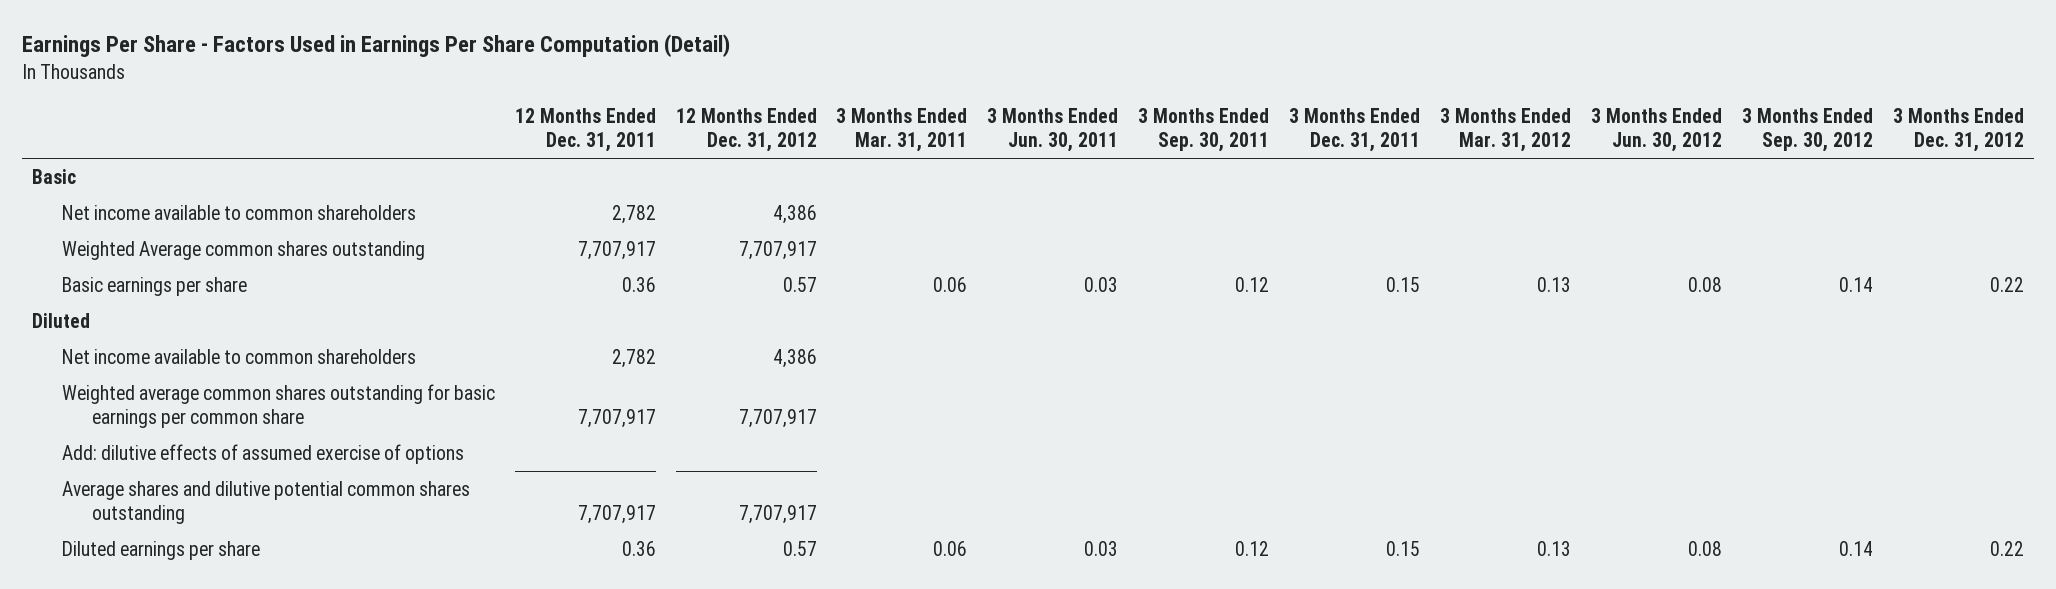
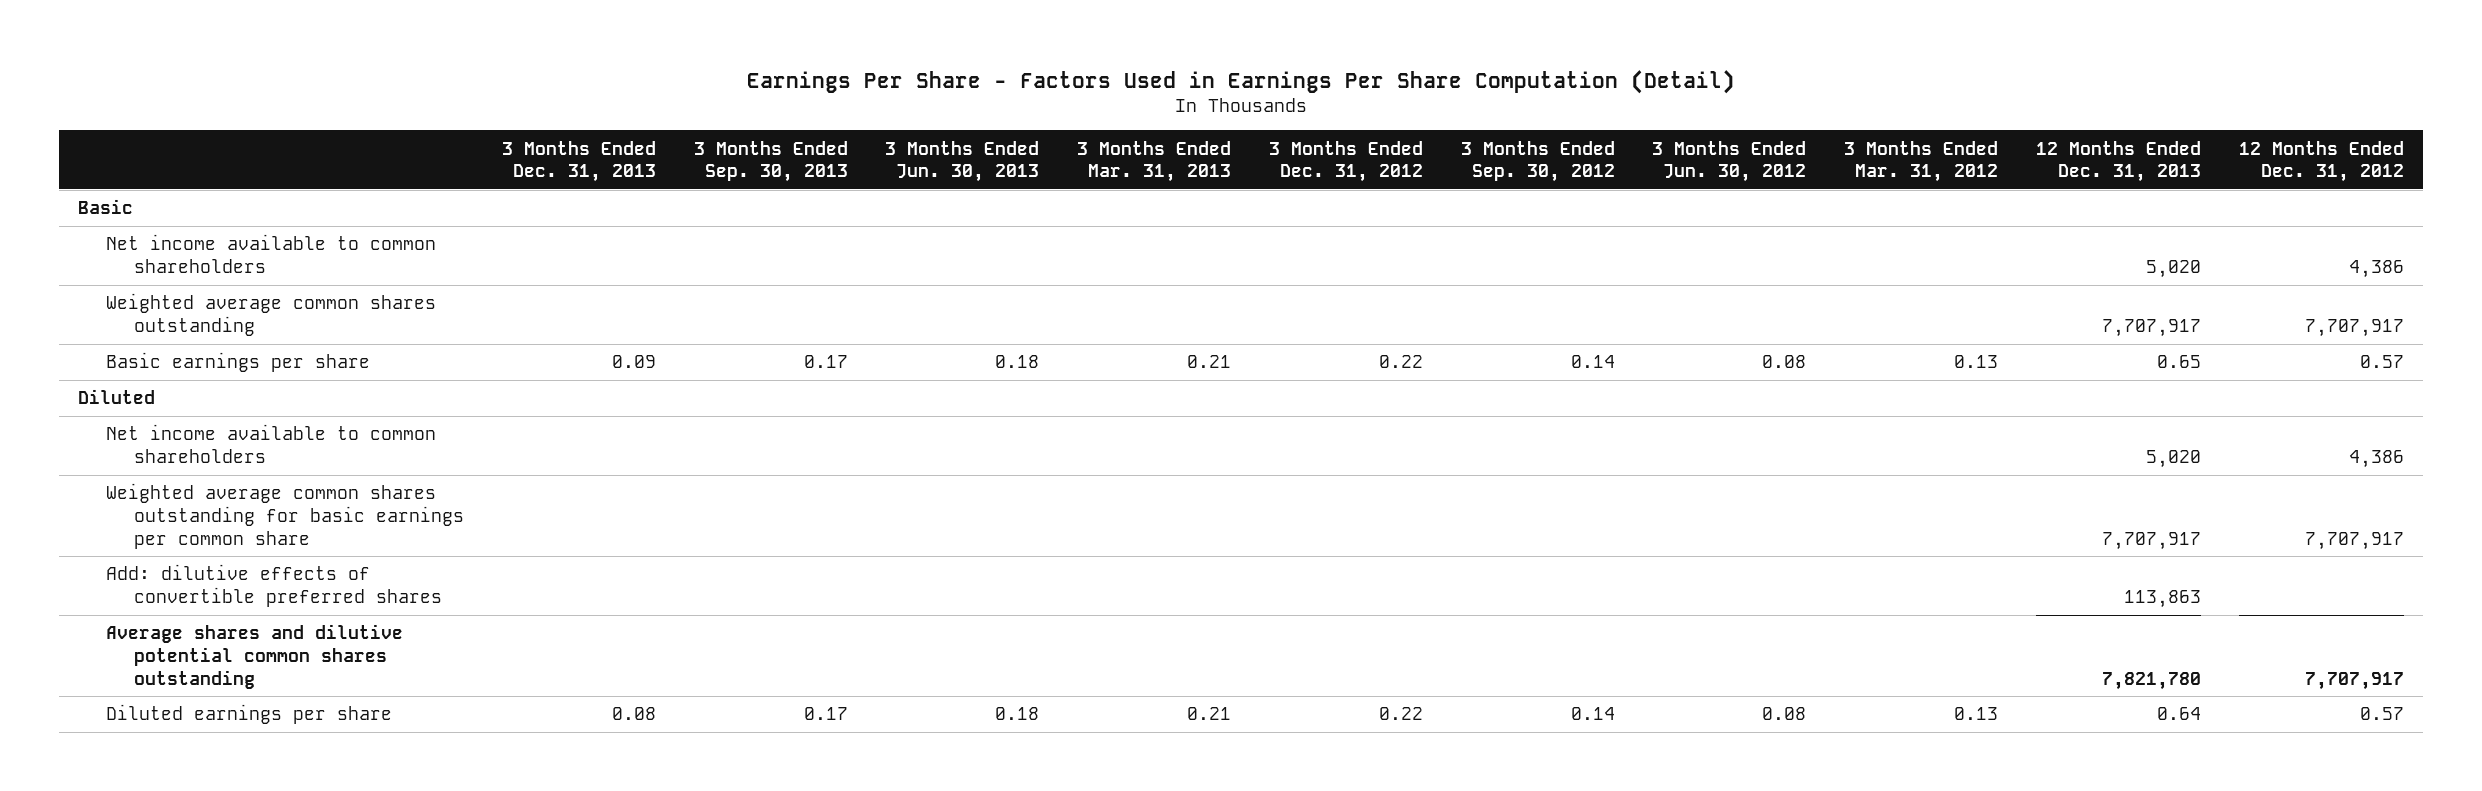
[514,108,656,152] 12 Months Ended Dec. 31, 2011 -> none
[836,108,968,152] 3 Months Ended Mar. 31, 2011 -> none
[987,108,1119,152] 3 Months Ended Jun. 30, 2011 -> none
[1138,108,1270,152] 3 Months Ended Sep. 30, 2011 -> none
[1289,108,1421,152] 3 Months Ended Dec. 31, 2011 -> none
none -> [501,140,656,183] 3 Months Ended Dec. 31, 2013
none -> [693,140,848,183] 3 Months Ended Sep. 30, 2013
none -> [885,140,1040,183] 3 Months Ended Jun. 30, 2013
none -> [1077,140,1232,183] 3 Months Ended Mar. 31, 2013
none -> [2035,140,2201,183] 12 Months Ended Dec. 31, 2013
[61,241,425,261] Weighted Average common shares outstanding -> [106,293,437,337] Weighted average common shares outstanding
[61,444,464,465] Add: dilutive effects of assumed exercise of options -> [106,564,443,608] Add: dilutive effects of convertible preferred shares

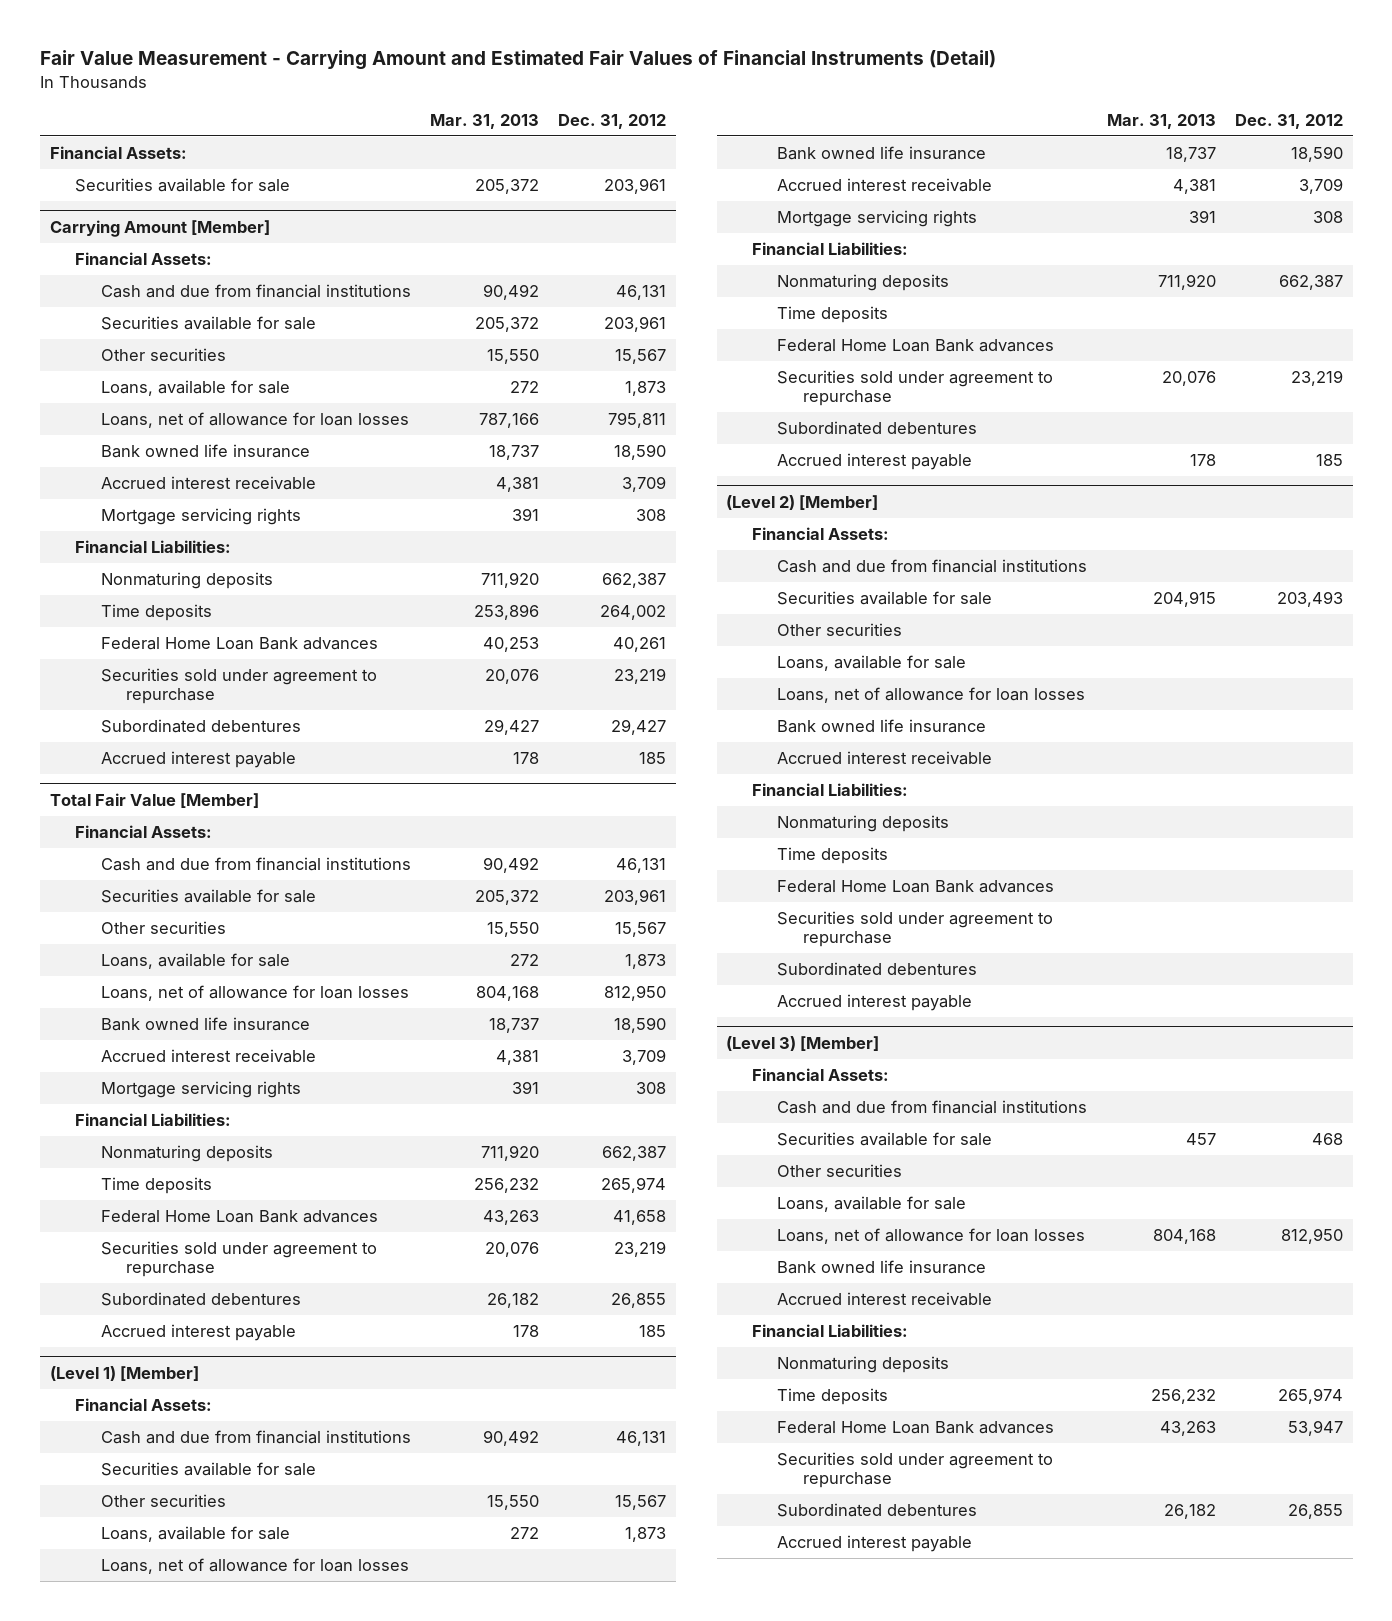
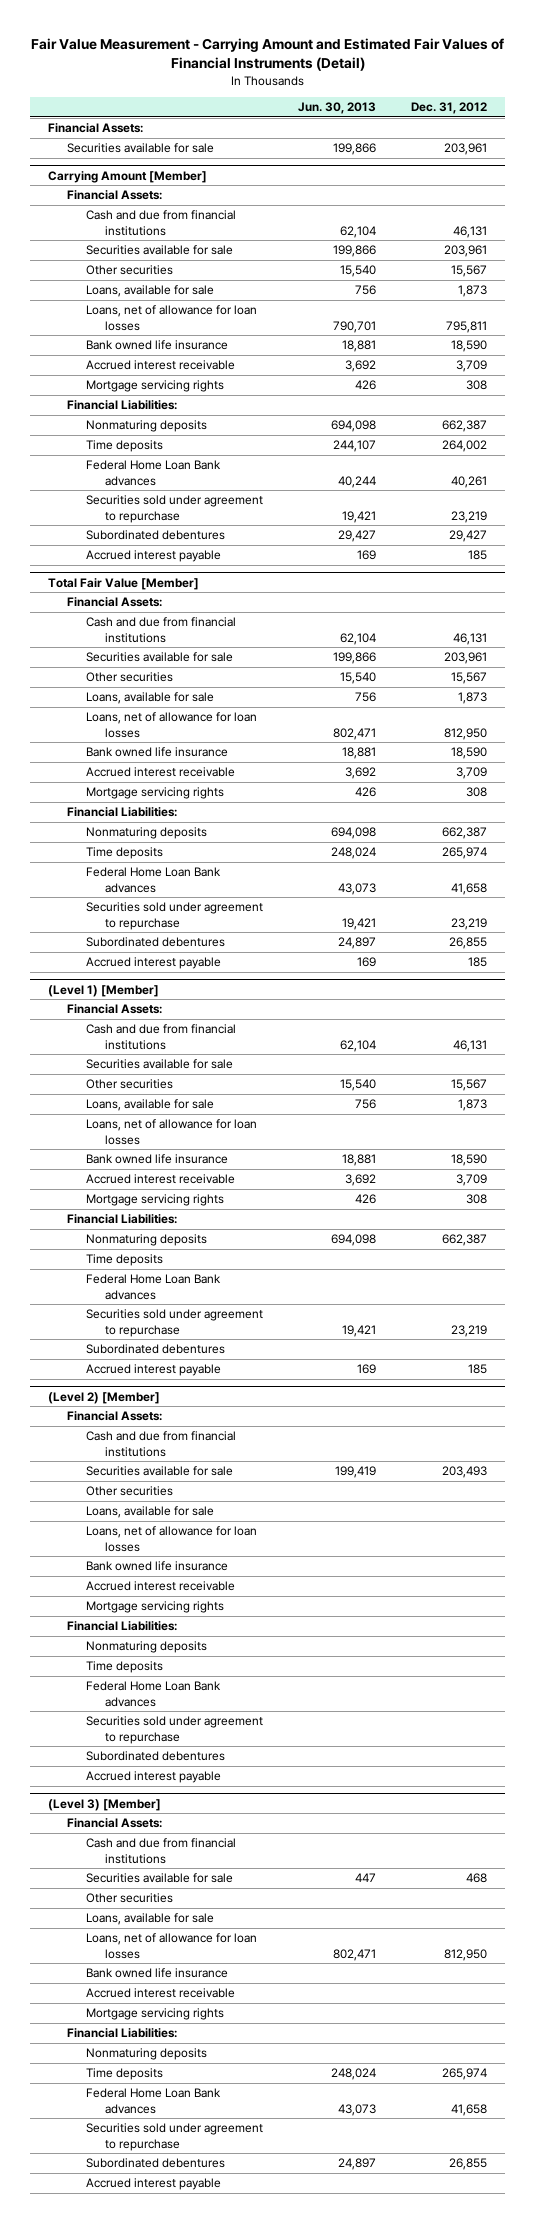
[429,113,539,129] Mar. 31, 2013 -> none
none -> [297,102,376,115] Jun. 30, 2013
none -> [85,1601,224,1614] Mortgage servicing rights
none -> [85,2008,224,2021] Mortgage servicing rights
[1287,1419,1343,1436] 53,947 -> [451,2103,488,2116] 41,658

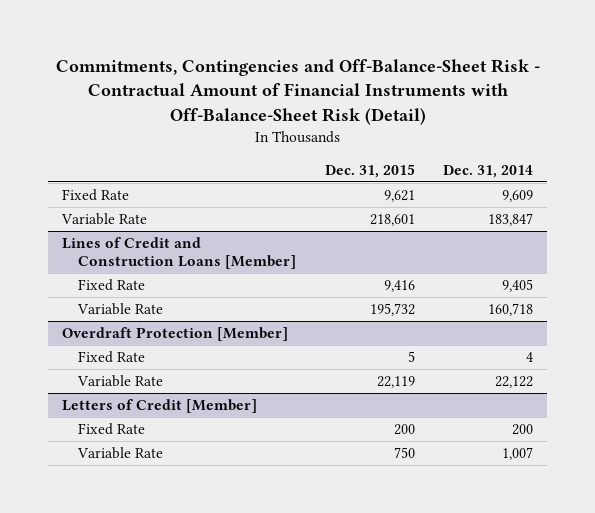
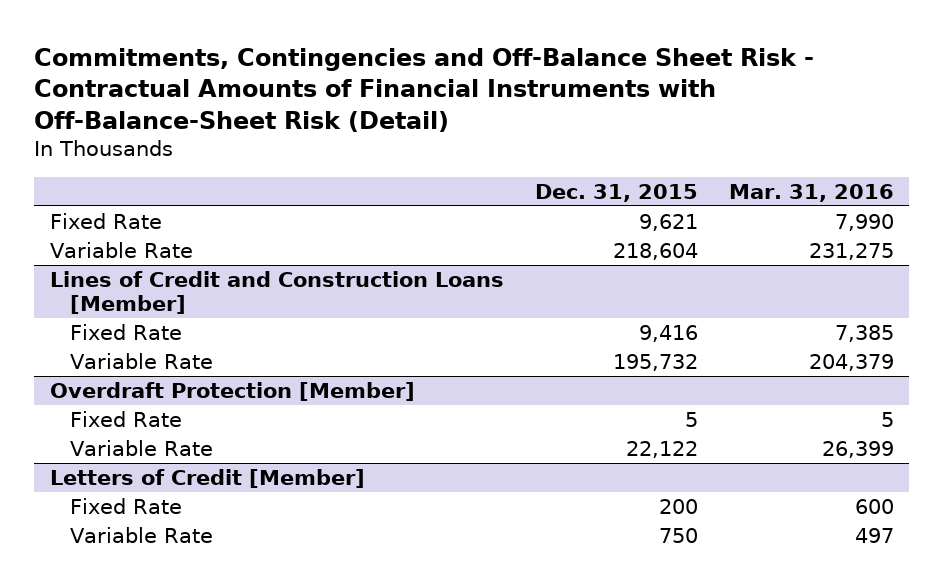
[55,59,540,125] Commitments, Contingencies and Off-Balance-Sheet Risk - Contractual Amount of Financial Instruments with Off-Balance-Sheet Risk (Detail) -> [34,47,815,132] Commitments, Contingencies and Off-Balance Sheet Risk - Contractual Amounts of Financial Instruments with Off-Balance-Sheet Risk (Detail)
[443,164,534,178] Dec. 31, 2014 -> none
none -> [728,183,894,202] Mar. 31, 2016
[369,214,415,227] 218,601 -> [612,242,698,260] 218,604
[376,376,415,389] 22,119 -> [625,440,698,458] 22,122

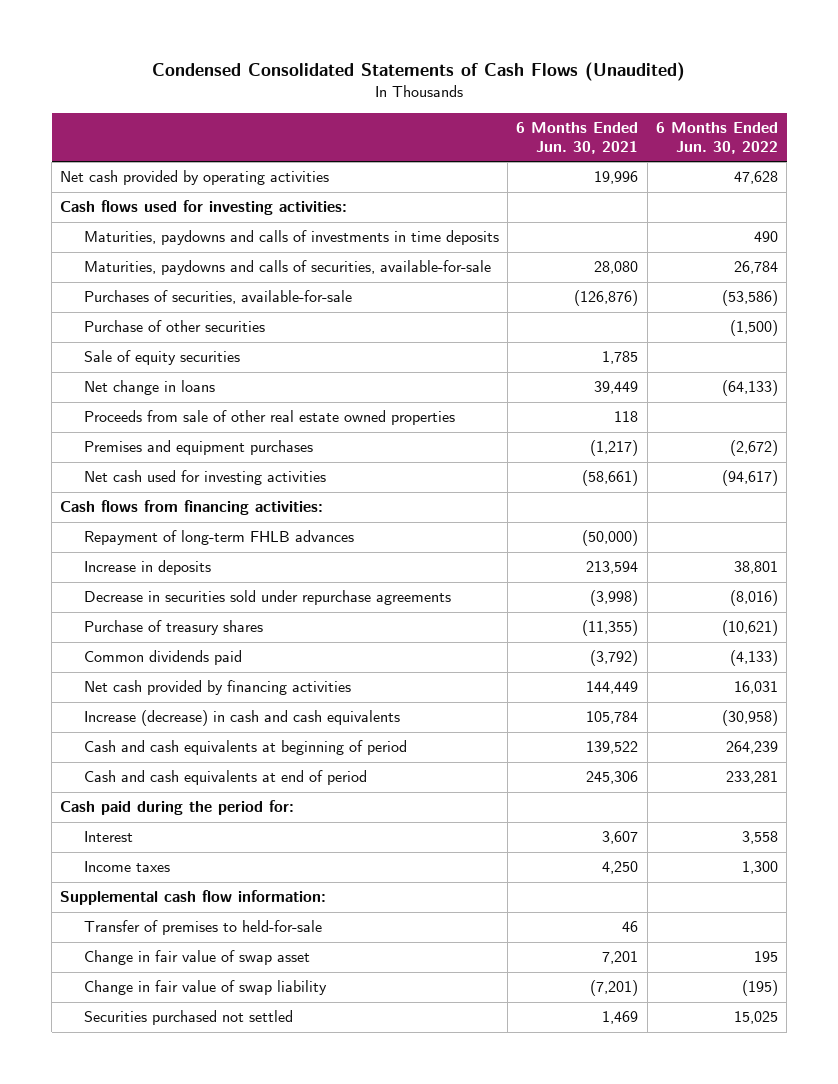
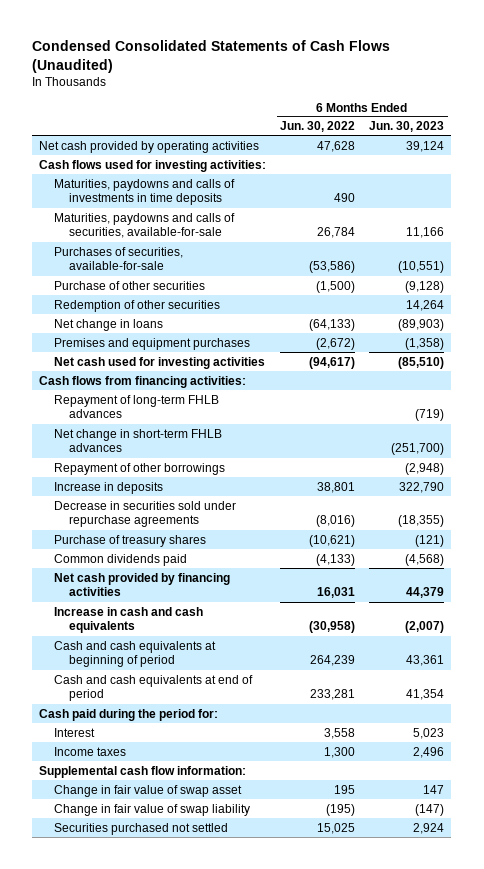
[516,121,639,154] 6 Months Ended Jun. 30, 2021 -> none
none -> [369,121,445,133] Jun. 30, 2023
[83,350,240,366] Sale of equity securities -> none
none -> [54,299,221,312] Redemption of other securities
[83,410,455,426] Proceeds from sale of other real estate owned properties -> none
none -> [54,428,223,453] Net change in short-term FHLB advances
none -> [54,462,226,475] Repayment of other borrowings
[83,710,400,727] Increase (decrease) in cash and cash equivalents -> [54,606,204,634] Increase in cash and cash equivalents
[83,920,322,936] Transfer of premises to held-for-sale -> none

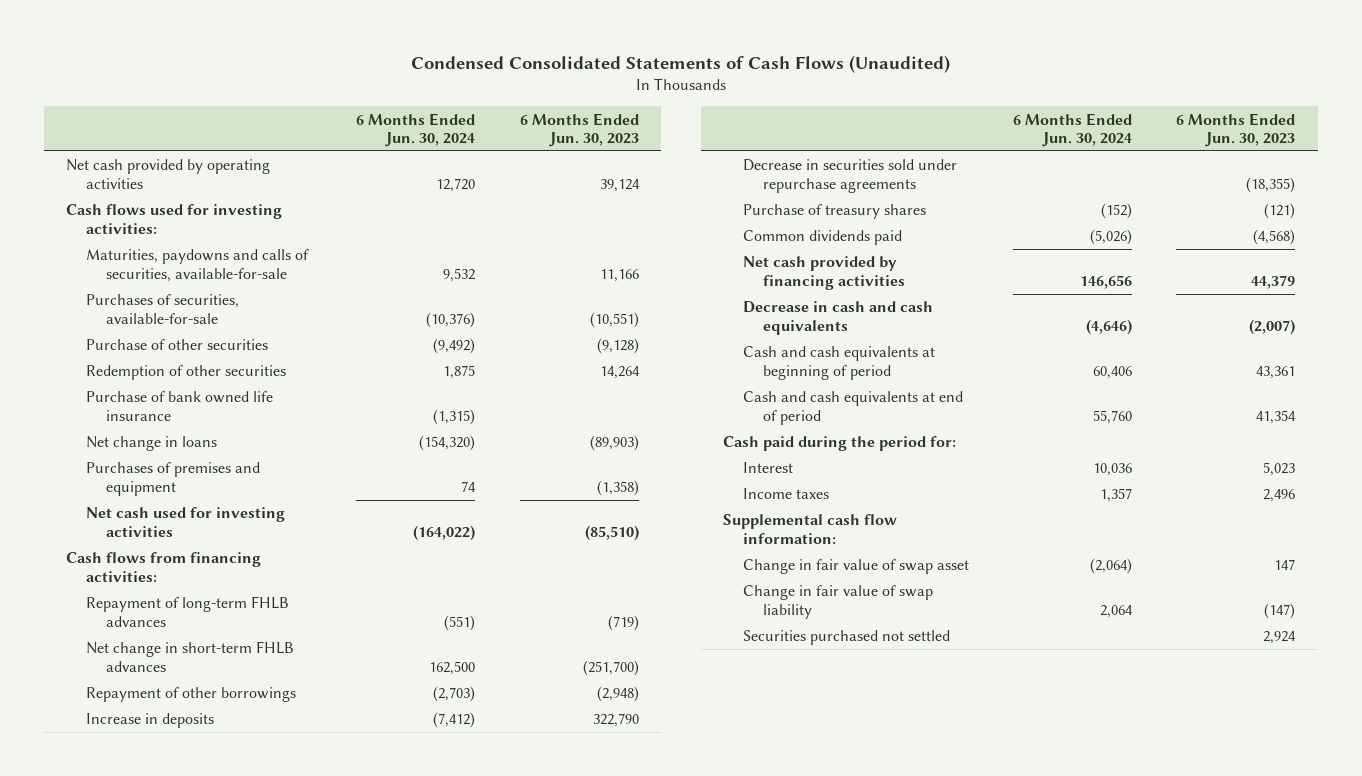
[280,121,356,133] Jun. 30, 2022 -> none
none -> [356,112,476,147] 6 Months Ended Jun. 30, 2024
[54,178,236,206] Maturities, paydowns and calls of investments in time deposits -> none
none -> [86,391,274,421] Purchase of bank owned life insurance
[54,337,251,350] Premises and equipment purchases -> [86,462,261,496] Purchases of premises and equipment
[54,606,204,634] Increase in cash and cash equivalents -> [742,301,933,335] Decrease in cash and cash equivalents

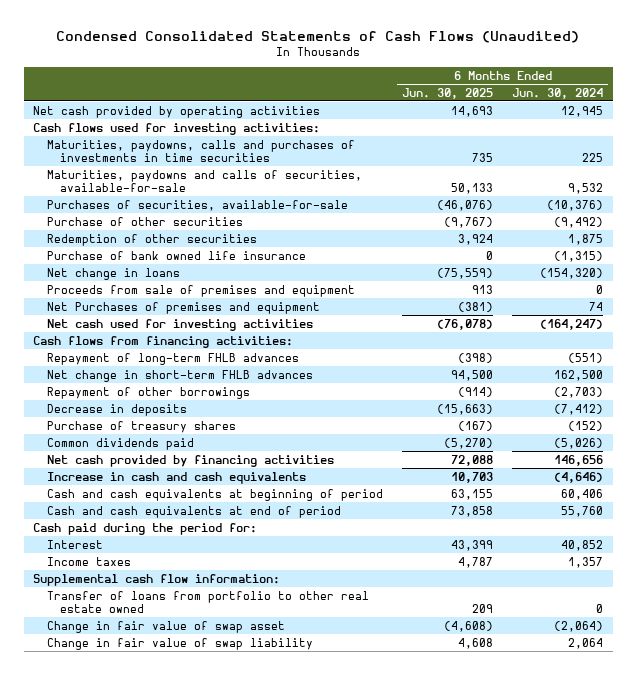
[519,112,639,147] 6 Months Ended Jun. 30, 2023 -> none
none -> [401,87,493,99] Jun. 30, 2025
[436,177,476,192] 12,720 -> [561,105,604,117] 12,945
none -> [46,139,355,162] Maturities, paydowns, calls and purchases of investments in time securities
none -> [46,284,355,297] Proceeds from sale of premises and equipment
[86,462,261,496] Purchases of premises and equipment -> [46,301,320,314] Net Purchases of premises and equipment
[413,524,476,541] (164,022) -> [540,318,604,330] (164,247)
[742,159,957,193] Decrease in securities sold under repurchase agreements -> none
[86,713,215,729] Increase in deposits -> [46,403,187,416] Decrease in deposits
[742,301,933,335] Decrease in cash and cash equivalents -> [46,471,306,484] Increase in cash and cash equivalents
[1093,463,1133,477] 10,036 -> [561,539,604,551] 40,852
none -> [46,590,369,613] Transfer of loans from portfolio to other real estate owned
[742,630,950,646] Securities purchased not settled -> none

